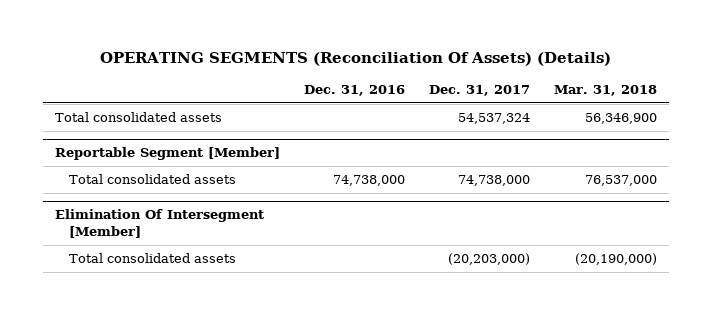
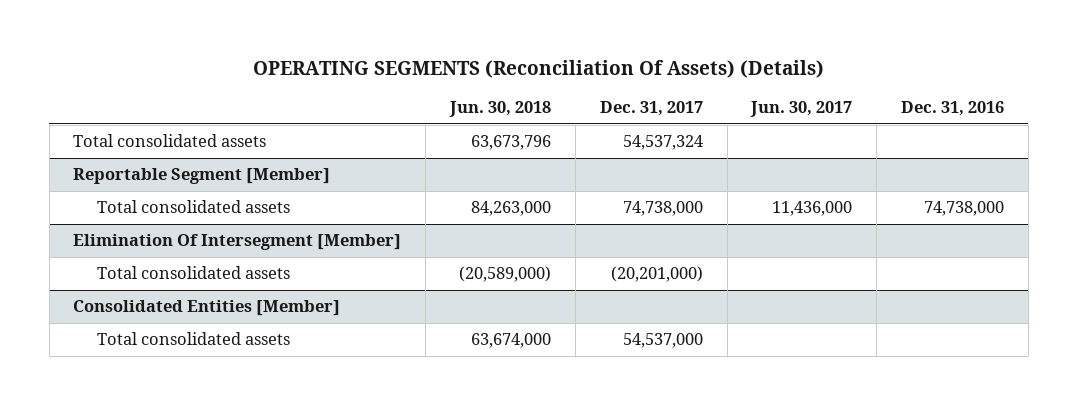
[554,85,658,97] Mar. 31, 2018 -> none
none -> [449,101,552,118] Jun. 30, 2018
none -> [750,101,853,118] Jun. 30, 2017
[448,253,531,266] (20,203,000) -> [610,266,703,283] (20,201,000)
none -> [73,300,341,317] Consolidated Entities [Member]
none -> [97,332,291,346] Total consolidated assets

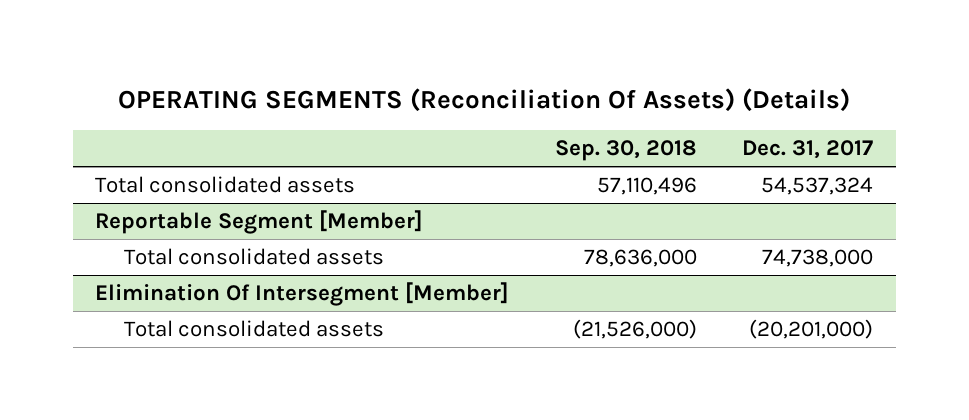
[449,101,552,118] Jun. 30, 2018 -> none
[750,101,853,118] Jun. 30, 2017 -> none
[900,101,1004,117] Dec. 31, 2016 -> none
none -> [554,140,697,162] Sep. 30, 2018
[73,300,341,317] Consolidated Entities [Member] -> none
[97,332,291,346] Total consolidated assets -> none

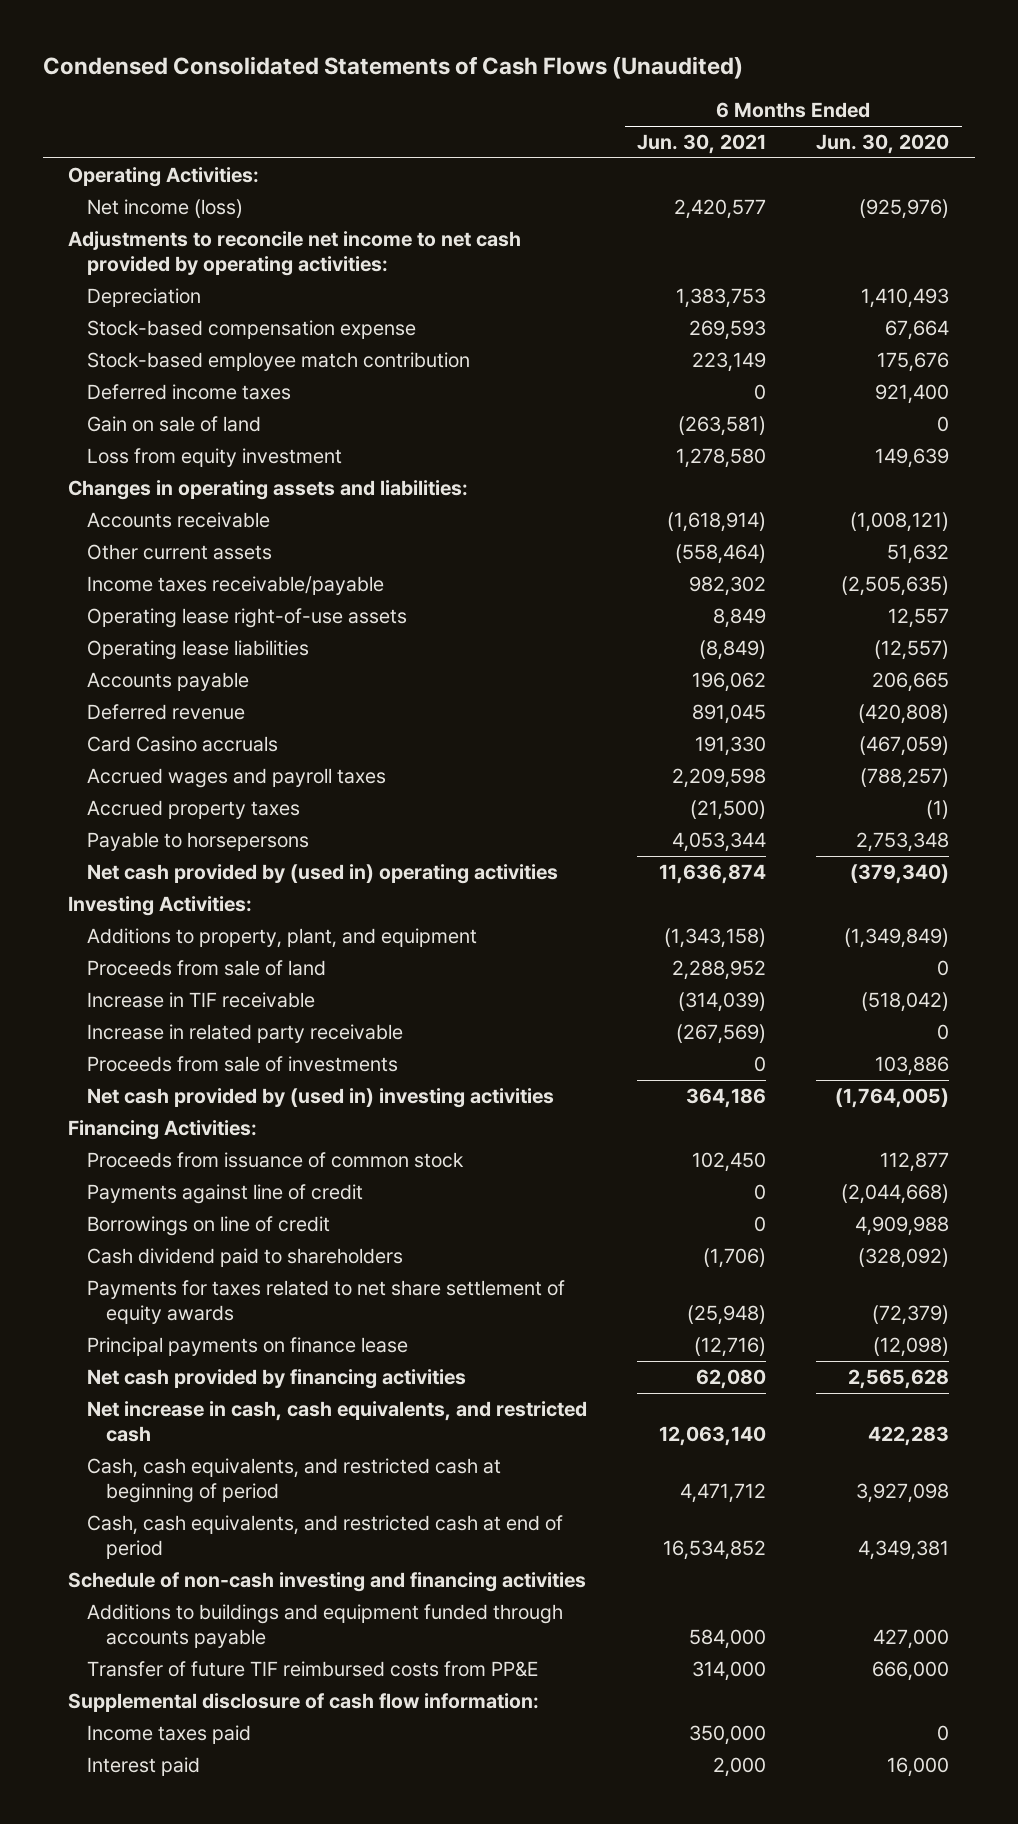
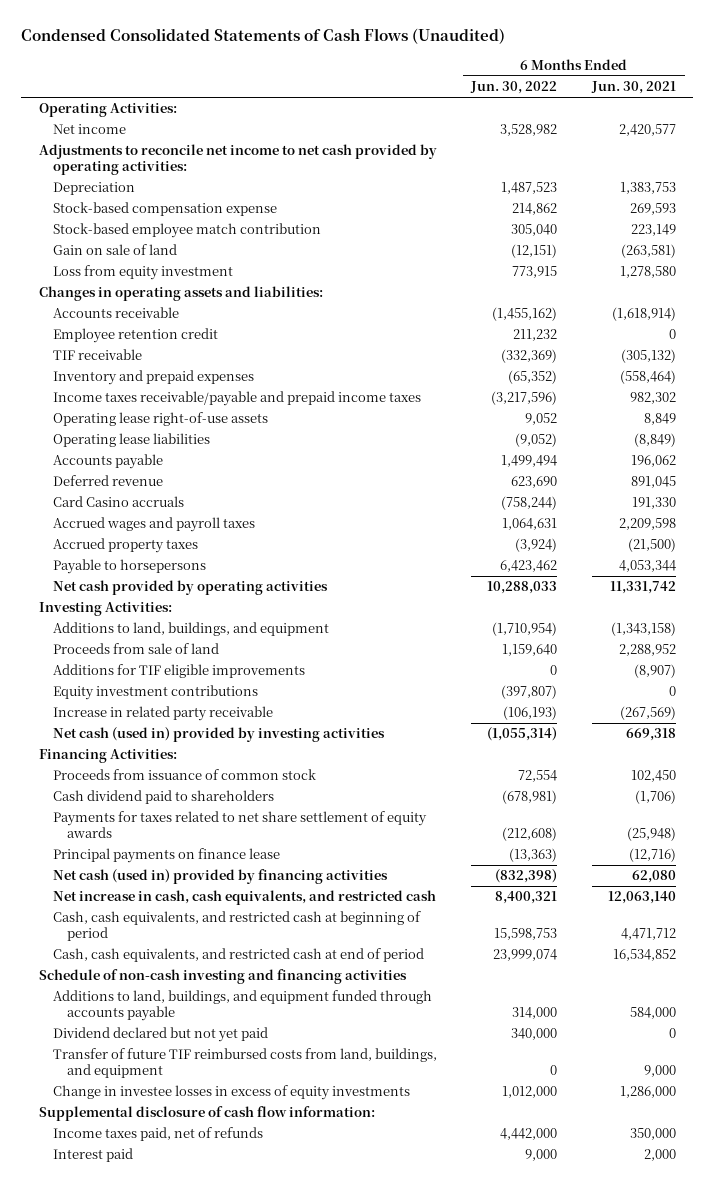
[816,133,950,154] Jun. 30, 2020 -> none
none -> [470,81,558,95] Jun. 30, 2022
[87,198,244,218] Net income (loss) -> [52,124,126,135] Net income
[87,383,292,400] Deferred income taxes -> none
none -> [52,328,218,344] Employee retention credit
none -> [52,349,142,361] TIF receivable
[87,543,273,560] Other current assets -> [52,370,254,386] Inventory and prepaid expenses
[87,575,385,595] Income taxes receivable/payable -> [52,391,421,407] Income taxes receivable/payable and prepaid income taxes
[87,863,559,884] Net cash provided by (used in) operating activities -> [52,580,328,596] Net cash provided by operating activities
[659,863,767,884] 11,636,874 -> [610,581,677,595] 11,331,742
[87,927,478,948] Additions to property, plant, and equipment -> [52,622,329,637] Additions to land, buildings, and equipment
[87,991,316,1008] Increase in TIF receivable -> none
none -> [52,664,305,679] Additions for TIF eligible improvements
none -> [52,685,258,701] Equity investment contributions
[87,1055,399,1072] Proceeds from sale of investments -> none
[87,1087,555,1108] Net cash provided by (used in) investing activities -> [52,727,385,743] Net cash (used in) provided by investing activities
[686,1087,767,1108] 364,186 -> [626,728,677,742] 669,318
[87,1183,364,1204] Payments against line of credit -> none
[87,1215,331,1236] Borrowings on line of credit -> none
[87,1368,467,1389] Net cash provided by financing activities -> [52,869,388,885] Net cash (used in) provided by financing activities
[87,1603,564,1649] Additions to buildings and equipment funded through accounts payable -> [52,990,432,1022] Additions to land, buildings, and equipment funded through accounts payable
none -> [52,1027,268,1043] Dividend declared but not yet paid
[87,1660,539,1677] Transfer of future TIF reimbursed costs from PP&E -> [52,1048,437,1079] Transfer of future TIF reimbursed costs from land, buildings, and equipment
[692,1660,767,1681] 314,000 -> [644,1065,677,1078] 9,000
none -> [52,1085,410,1101] Change in investee losses in excess of equity investments
[87,1724,252,1744] Income taxes paid -> [52,1127,263,1142] Income taxes paid, net of refunds

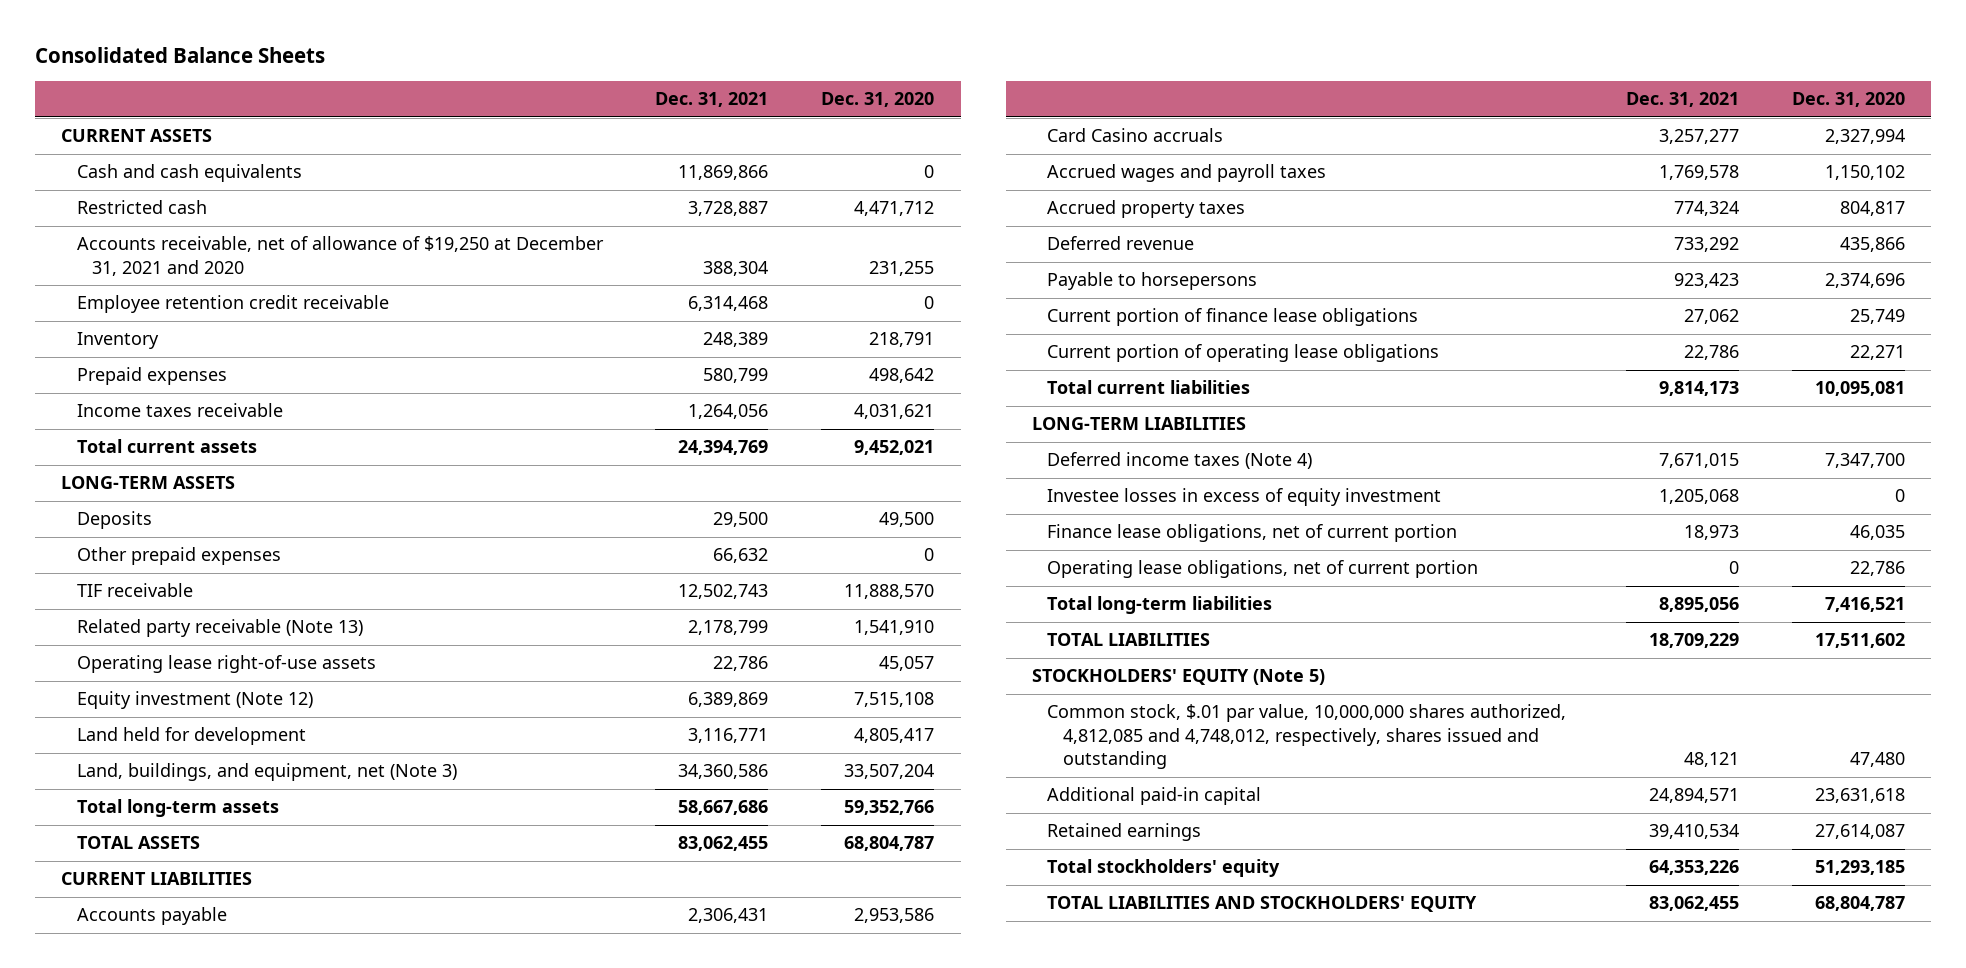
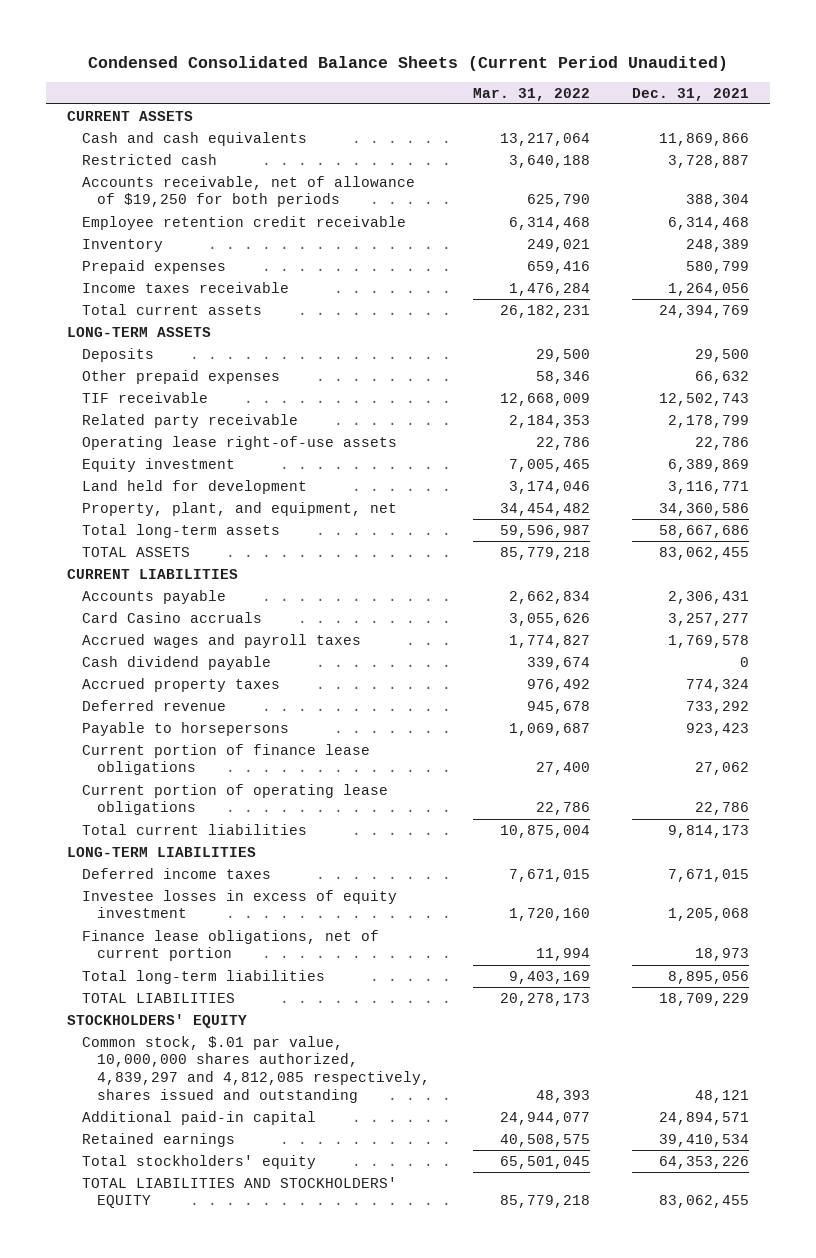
[34,46,325,63] Consolidated Balance Sheets -> [87,55,728,71] Condensed Consolidated Balance Sheets (Current Period Unaudited)
[821,92,935,108] Dec. 31, 2020 -> none
none -> [472,87,590,101] Mar. 31, 2022
[76,236,604,276] Accounts receivable, net of allowance of $19,250 at December 31, 2021 and 2020 -> [82,175,416,208] Accounts receivable, net of allowance of $19,250 for both periods
[76,619,363,638] Related party receivable (Note 13) -> [82,413,299,428] Related party receivable
[76,691,313,710] Equity investment (Note 12) -> [82,457,236,472] Equity investment
[76,763,457,782] Land, buildings, and equipment, net (Note 3) -> [82,501,398,516] Property, plant, and equipment, net
none -> [82,655,272,670] Cash dividend payable
[1047,452,1313,470] Deferred income taxes (Note 4) -> [82,867,272,879] Deferred income taxes
[1047,560,1479,579] Operating lease obligations, net of current portion -> none
[1032,669,1326,686] STOCKHOLDERS' EQUITY (Note 5) -> [66,1013,247,1028] STOCKHOLDERS' EQUITY
[1047,704,1567,770] Common stock, $.01 par value, 10,000,000 shares authorized, 4,812,085 and 4,748,012, respectively, shares issued and outstanding -> [82,1035,431,1103] Common stock, $.01 par value, 10,000,000 shares authorized, 4,839,297 and 4,812,085 respectively, shares issued and outstanding

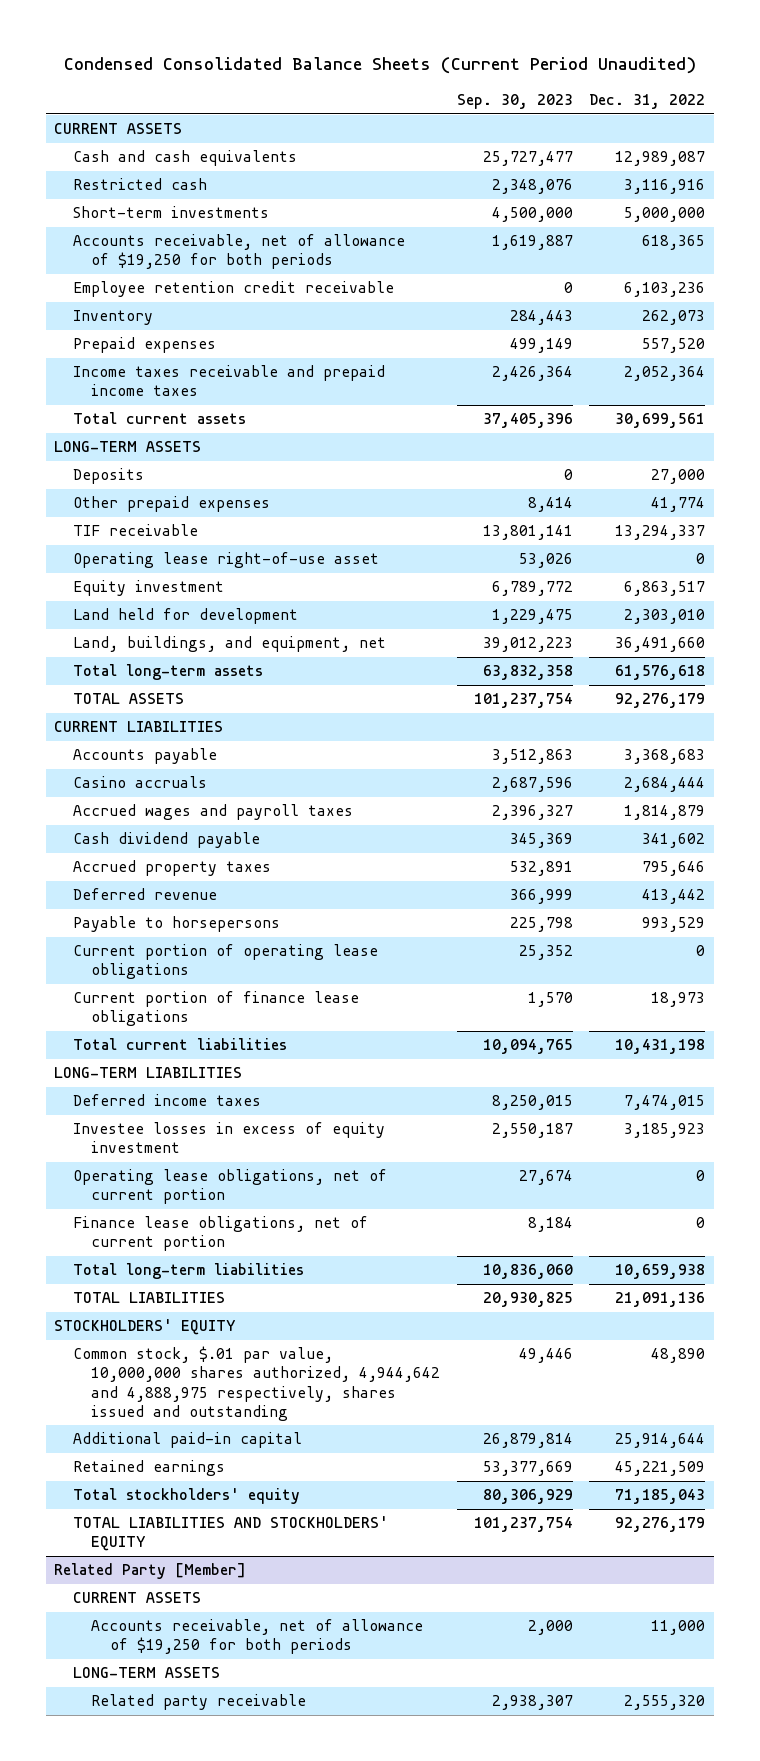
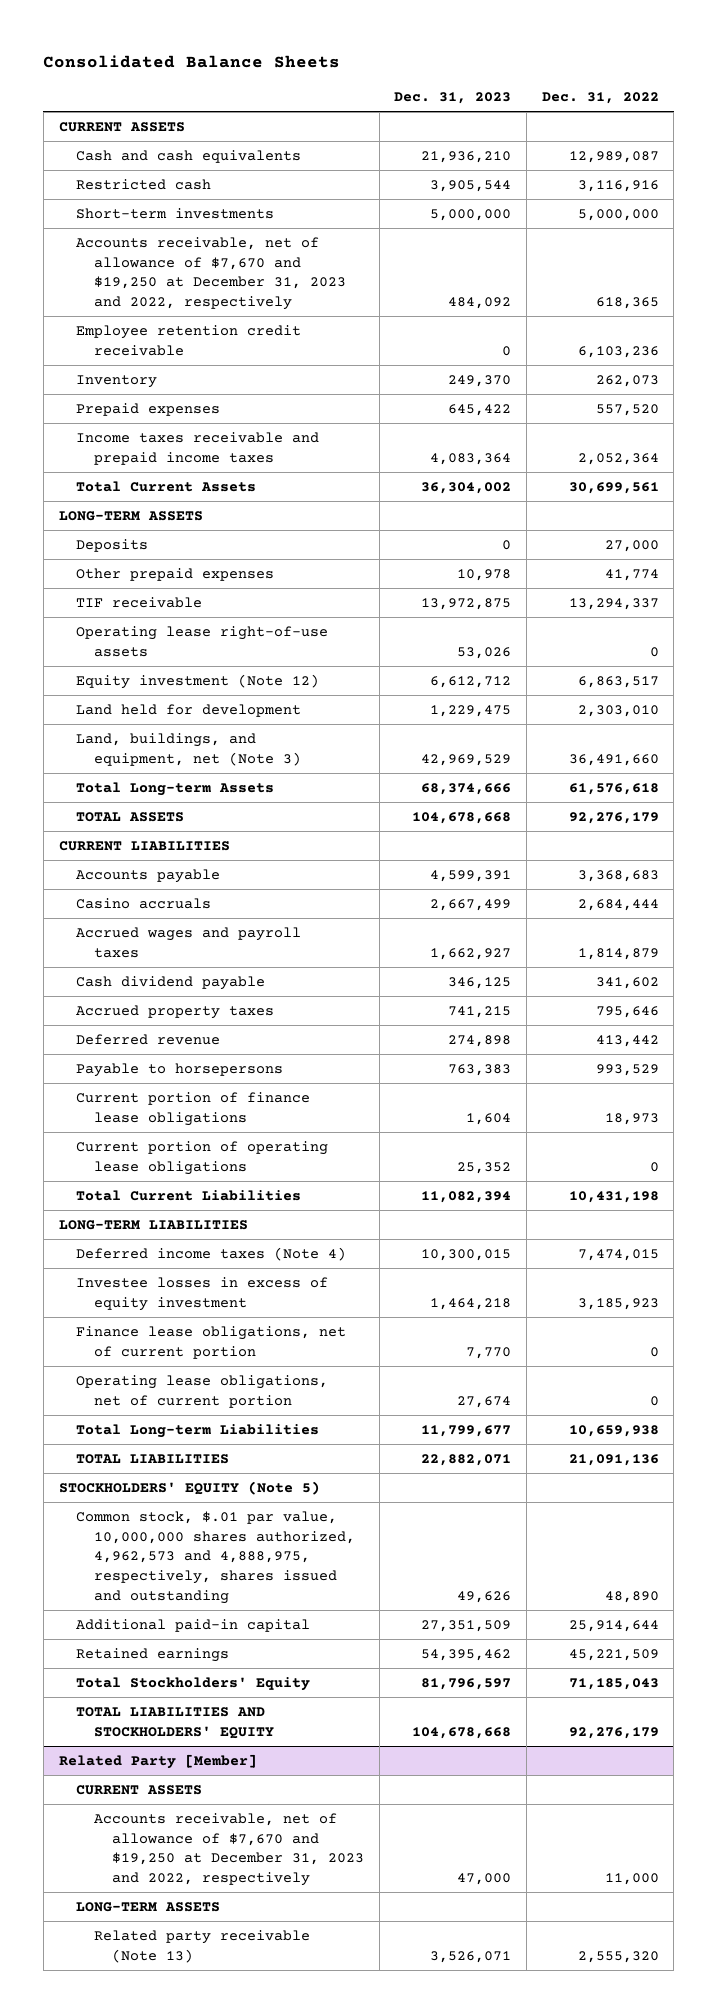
[63,57,696,75] Condensed Consolidated Balance Sheets (Current Period Unaudited) -> [43,54,341,68] Consolidated Balance Sheets
[456,94,573,110] Sep. 30, 2023 -> none
none -> [394,92,512,105] Dec. 31, 2023
[72,234,405,270] Accounts receivable, net of allowance of $19,250 for both periods -> [76,236,347,311] Accounts receivable, net of allowance of $7,670 and $19,250 at December 31, 2023 and 2022, respectively
[72,412,246,425] Total current assets -> [76,480,257,492] Total Current Assets
[72,552,379,569] Operating lease right-of-use asset -> [76,625,329,657] Operating lease right-of-use assets
[72,580,224,597] Equity investment -> [76,673,320,689] Equity investment (Note 12)
[72,636,386,653] Land, buildings, and equipment, net -> [76,732,302,766] Land, buildings, and equipment, net (Note 3)
[72,664,263,681] Total long-term assets -> [76,781,275,796] Total Long-term Assets
[72,944,378,980] Current portion of operating lease obligations -> [76,1140,329,1175] Current portion of operating lease obligations
[72,1038,287,1051] Total current liabilities -> [76,1189,302,1201] Total Current Liabilities
[72,1094,261,1107] Deferred income taxes -> [76,1246,347,1261] Deferred income taxes (Note 4)
[72,1169,387,1205] Operating lease obligations, net of current portion -> [76,1374,329,1408] Operating lease obligations, net of current portion
[72,1263,304,1280] Total long-term liabilities -> [76,1423,320,1438] Total Long-term Liabilities
[54,1319,237,1336] STOCKHOLDERS' EQUITY -> [58,1480,320,1495] STOCKHOLDERS' EQUITY (Note 5)
[72,1346,441,1421] Common stock, $.01 par value, 10,000,000 shares authorized, 4,944,642 and 4,888,975 respectively, shares issued and outstanding -> [76,1510,356,1604] Common stock, $.01 par value, 10,000,000 shares authorized, 4,962,573 and 4,888,975, respectively, shares issued and outstanding
[72,1488,300,1505] Total stockholders' equity -> [76,1676,311,1691] Total Stockholders' Equity
[91,1619,424,1655] Accounts receivable, net of allowance of $19,250 for both periods -> [94,1812,364,1887] Accounts receivable, net of allowance of $7,670 and $19,250 at December 31, 2023 and 2022, respectively
[91,1694,307,1711] Related party receivable -> [94,1929,311,1963] Related party receivable (Note 13)

